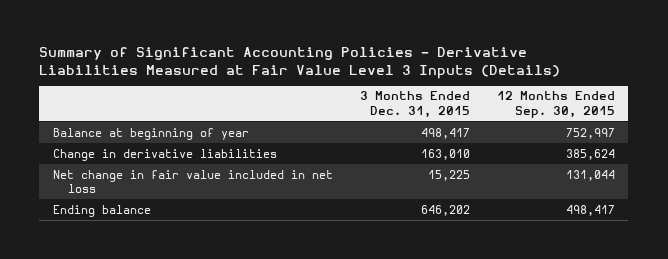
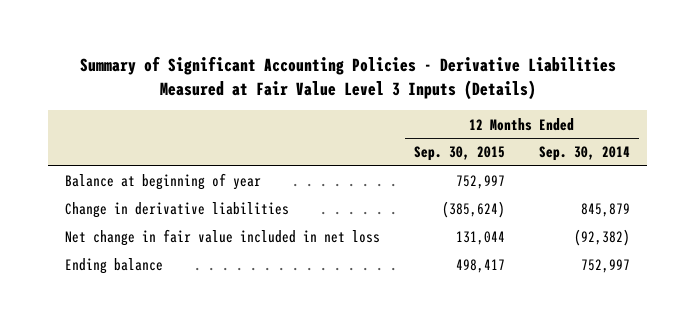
[359,91,470,119] 3 Months Ended Dec. 31, 2015 -> none
none -> [539,146,631,162] Sep. 30, 2014
[565,148,615,160] 385,624 -> [442,201,506,219] (385,624)

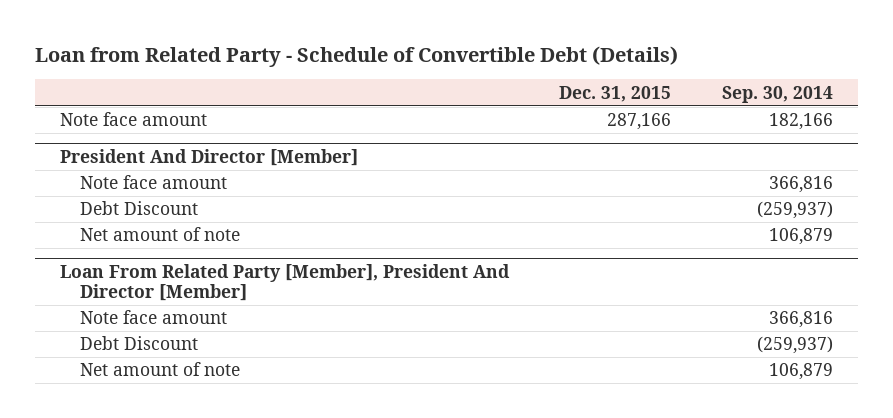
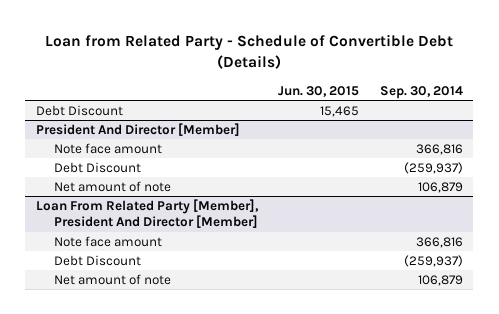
[559,85,672,102] Dec. 31, 2015 -> none
none -> [278,85,360,97] Jun. 30, 2015
[59,112,207,127] Note face amount -> none
none -> [35,105,123,117] Debt Discount

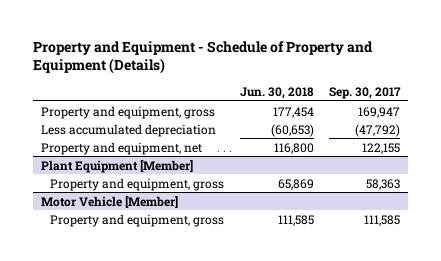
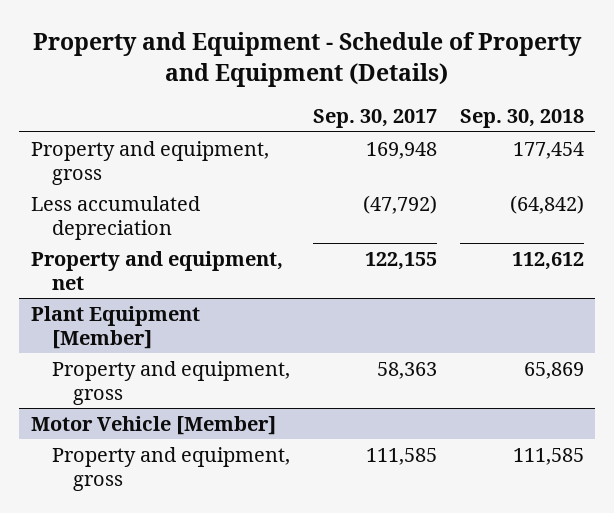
[239,87,314,100] Jun. 30, 2018 -> none
none -> [459,109,584,129] Sep. 30, 2018
[358,106,401,118] 169,947 -> [365,141,437,159] 169,948

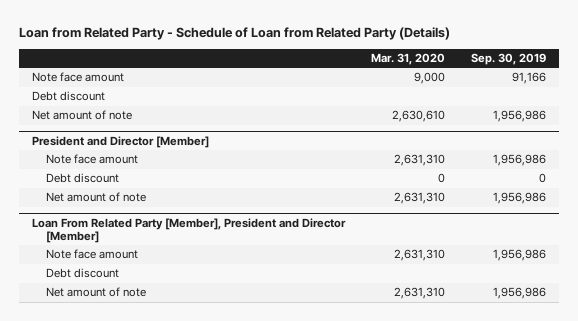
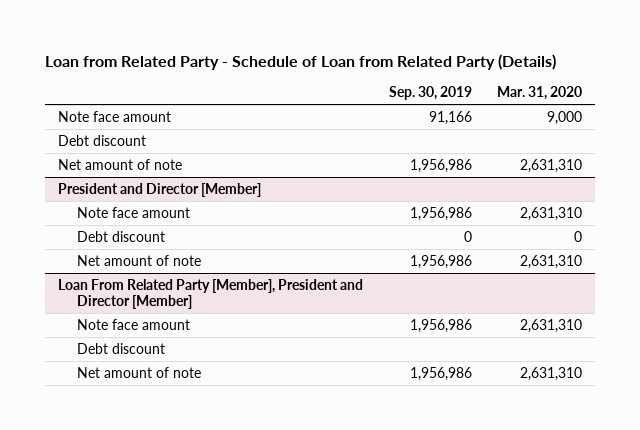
[392,110,446,123] 2,630,610 -> [520,158,583,173] 2,631,310

